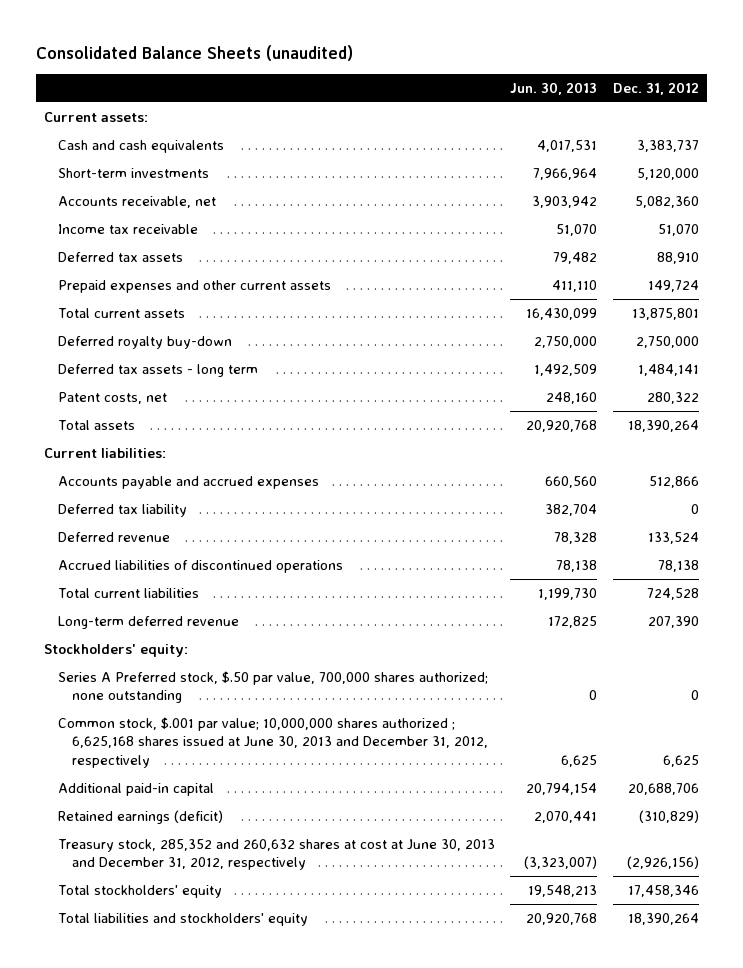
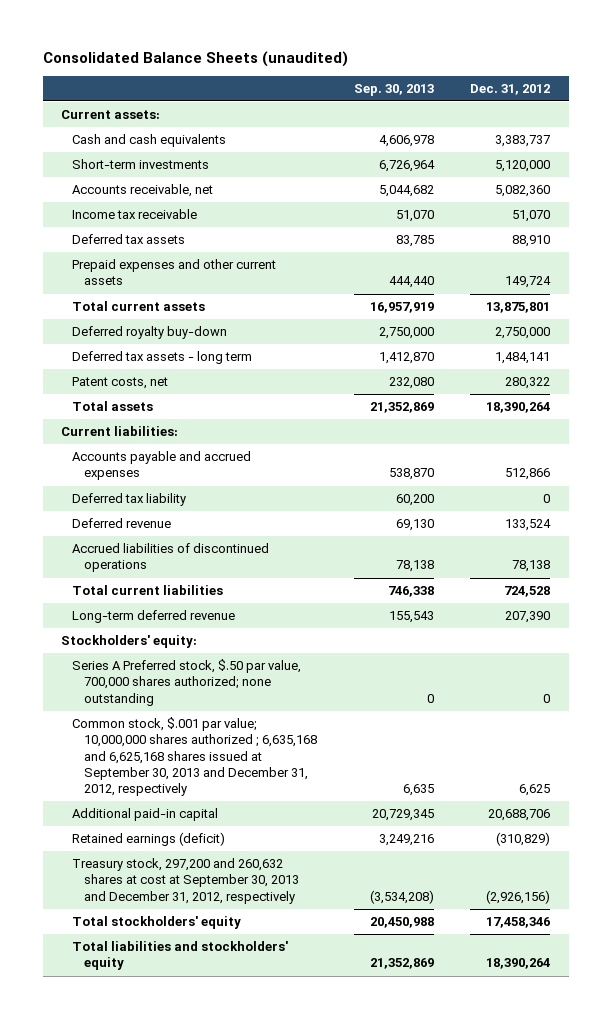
[510,81,598,95] Jun. 30, 2013 -> none
none -> [353,83,434,96] Sep. 30, 2013
[57,717,488,768] Common stock, $.001 par value; 10,000,000 shares authorized ; 6,625,168 shares issued at June 30, 2013 and December 31, 2012, respectively -> [72,717,317,796] Common stock, $.001 par value; 10,000,000 shares authorized ; 6,635,168 and 6,625,168 shares issued at September 30, 2013 and December 31, 2012, respectively
[57,839,495,871] Treasury stock, 285,352 and 260,632 shares at cost at June 30, 2013 and December 31, 2012, respectively -> [72,858,299,904] Treasury stock, 297,200 and 260,632 shares at cost at September 30, 2013 and December 31, 2012, respectively

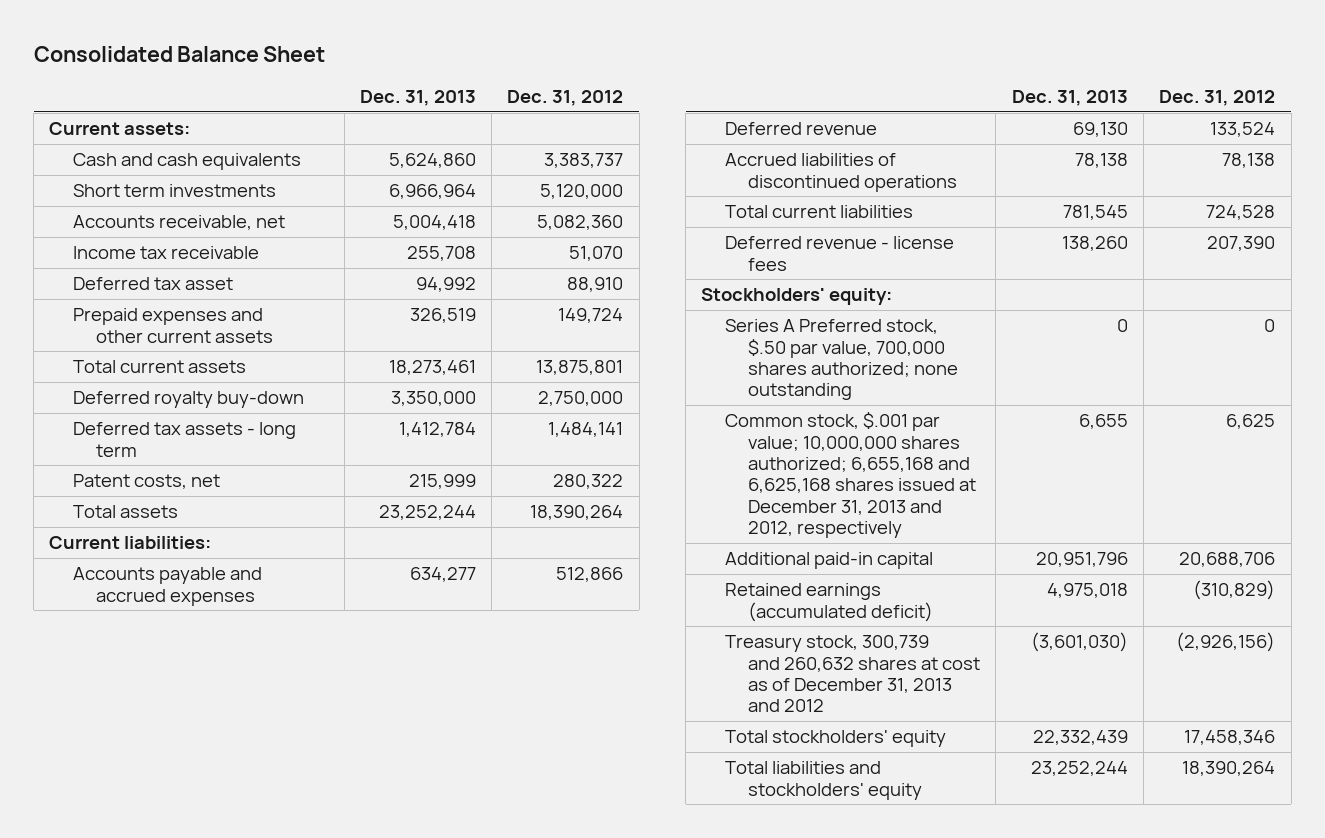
[42,50,348,67] Consolidated Balance Sheets (unaudited) -> [33,46,325,63] Consolidated Balance Sheet
[353,83,434,96] Sep. 30, 2013 -> none
none -> [359,90,476,107] Dec. 31, 2013
[72,159,210,170] Short-term investments -> [72,184,276,198] Short term investments
[72,234,186,245] Deferred tax assets -> [72,277,233,291] Deferred tax asset
[72,493,187,507] Deferred tax liability -> none
[72,610,236,624] Long-term deferred revenue -> [724,236,954,271] Deferred revenue - license fees
[72,717,317,796] Common stock, $.001 par value; 10,000,000 shares authorized ; 6,635,168 and 6,625,168 shares issued at September 30, 2013 and December 31, 2012, respectively -> [724,412,977,538] Common stock, $.001 par value; 10,000,000 shares authorized; 6,655,168 and 6,625,168 shares issued at December 31, 2013 and 2012, respectively
[72,832,226,847] Retained earnings (deficit) -> [724,583,934,622] Retained earnings (accumulated deficit)
[72,858,299,904] Treasury stock, 297,200 and 260,632 shares at cost at September 30, 2013 and December 31, 2012, respectively -> [724,635,981,713] Treasury stock, 300,739 and 260,632 shares at cost as of December 31, 2013 and 2012

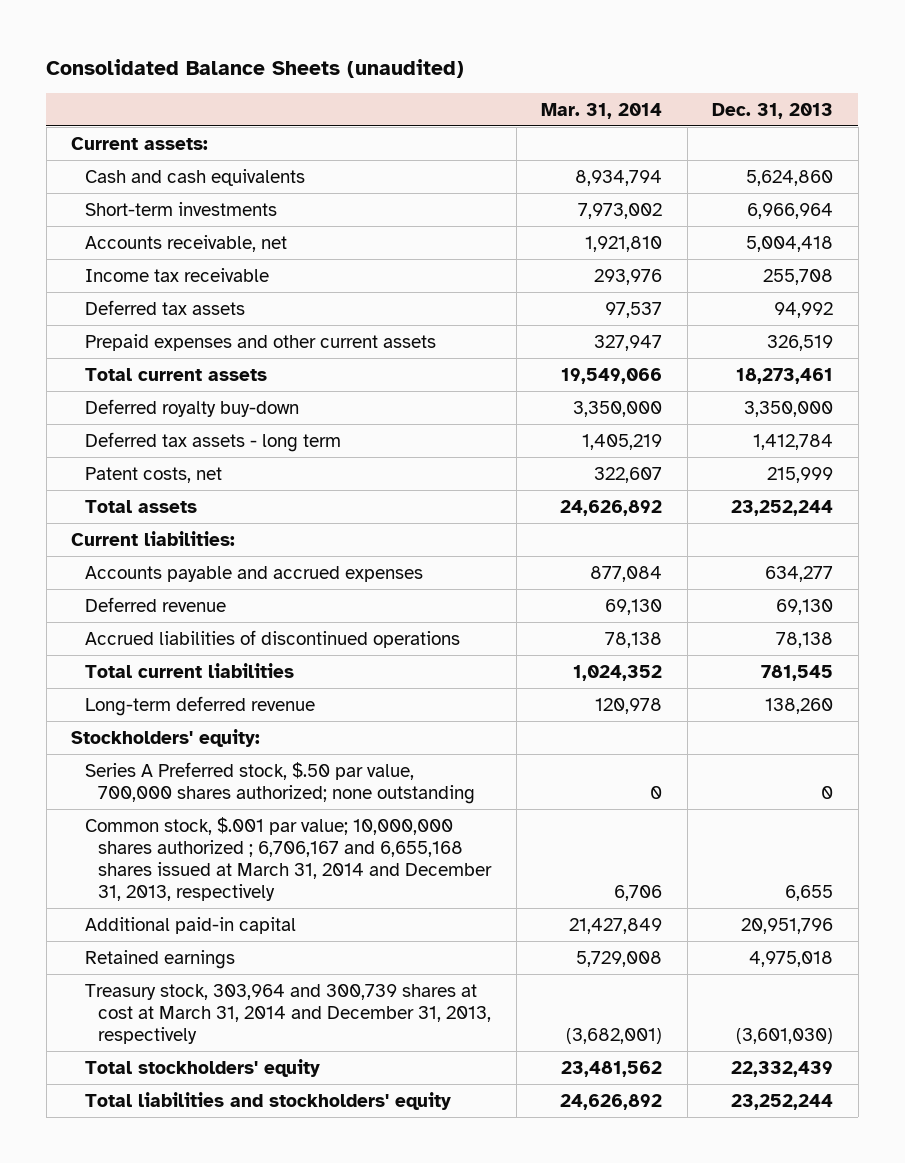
[33,46,325,63] Consolidated Balance Sheet -> [46,58,465,78] Consolidated Balance Sheets (unaudited)
[507,90,624,107] Dec. 31, 2012 -> none
none -> [541,102,663,119] Mar. 31, 2014
[72,184,276,198] Short term investments -> [84,201,277,216] Short-term investments
[72,277,233,291] Deferred tax asset -> [84,299,245,315] Deferred tax assets
[724,236,954,271] Deferred revenue - license fees -> [84,695,315,716] Long-term deferred revenue
[724,412,977,538] Common stock, $.001 par value; 10,000,000 shares authorized; 6,655,168 and 6,625,168 shares issued at December 31, 2013 and 2012, respectively -> [84,816,492,901] Common stock, $.001 par value; 10,000,000 shares authorized ; 6,706,167 and 6,655,168 shares issued at March 31, 2014 and December 31, 2013, respectively
[724,583,934,622] Retained earnings (accumulated deficit) -> [84,949,235,969] Retained earnings
[724,635,981,713] Treasury stock, 300,739 and 260,632 shares at cost as of December 31, 2013 and 2012 -> [84,983,491,1044] Treasury stock, 303,964 and 300,739 shares at cost at March 31, 2014 and December 31, 2013, respectively

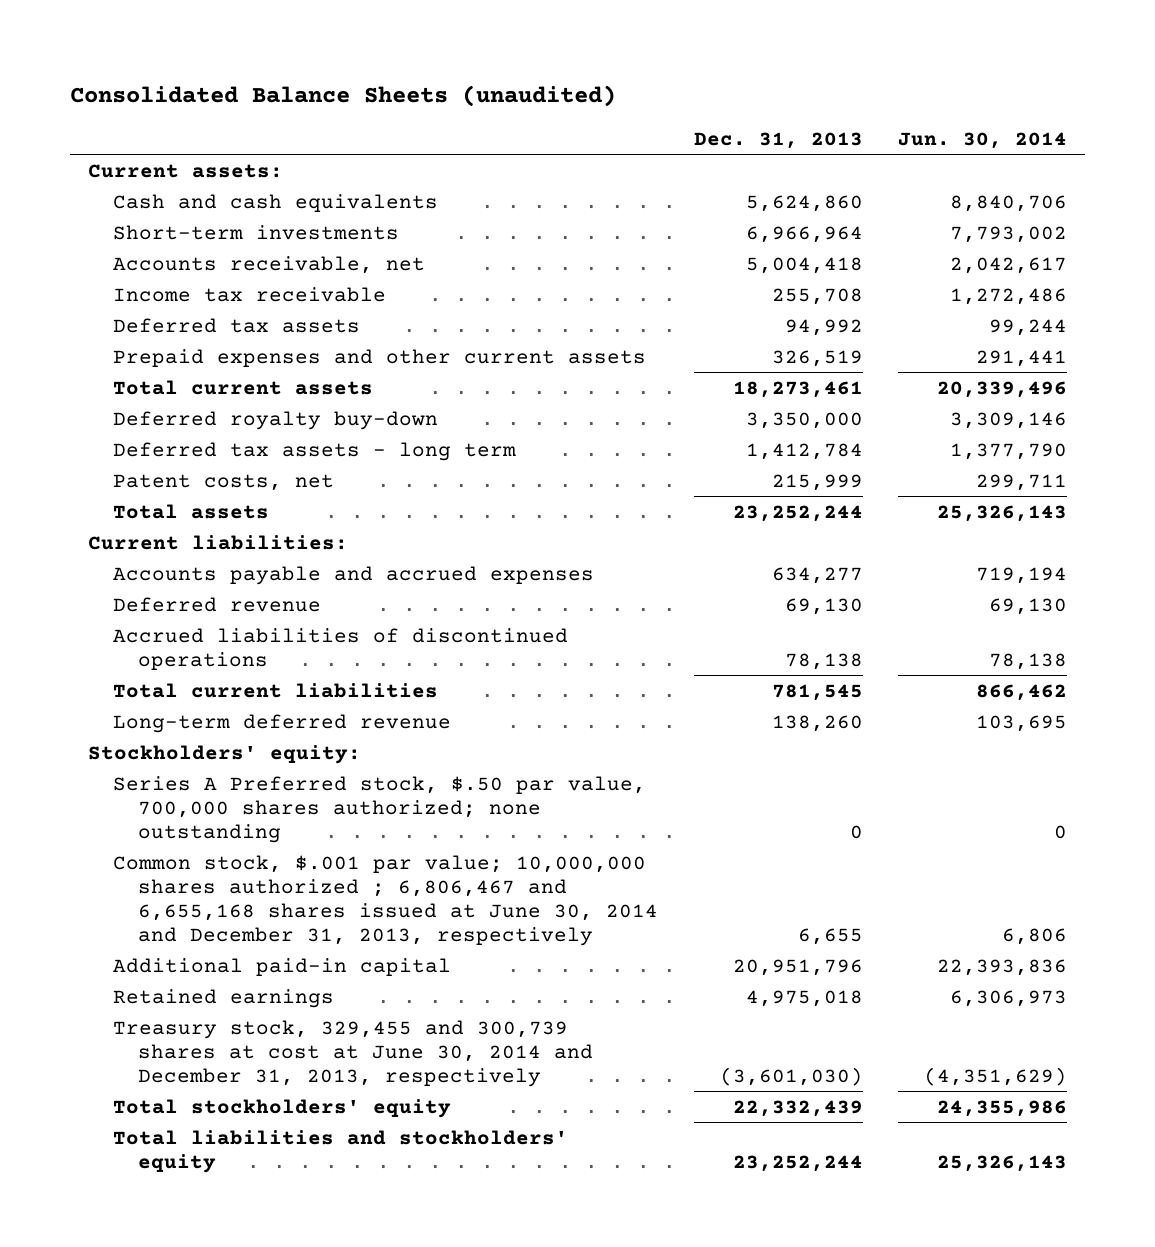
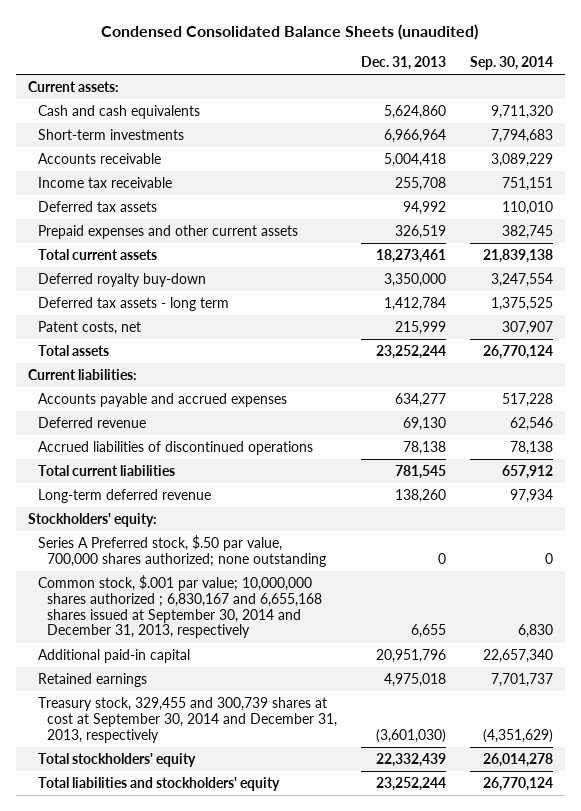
[69,85,616,108] Consolidated Balance Sheets (unaudited) -> [101,23,479,40] Condensed Consolidated Balance Sheets (unaudited)
[898,131,1068,149] Jun. 30, 2014 -> none
none -> [470,56,554,71] Sep. 30, 2014
[112,255,425,274] Accounts receivable, net -> [37,153,161,165] Accounts receivable
[112,854,658,946] Common stock, $.001 par value; 10,000,000 shares authorized ; 6,806,467 and 6,655,168 shares issued at June 30, 2014 and December 31, 2013, respectively -> [37,575,323,639] Common stock, $.001 par value; 10,000,000 shares authorized ; 6,830,167 and 6,655,168 shares issued at September 30, 2014 and December 31, 2013, respectively
[112,1019,593,1087] Treasury stock, 329,455 and 300,739 shares at cost at June 30, 2014 and December 31, 2013, respectively -> [37,697,338,743] Treasury stock, 329,455 and 300,739 shares at cost at September 30, 2014 and December 31, 2013, respectively

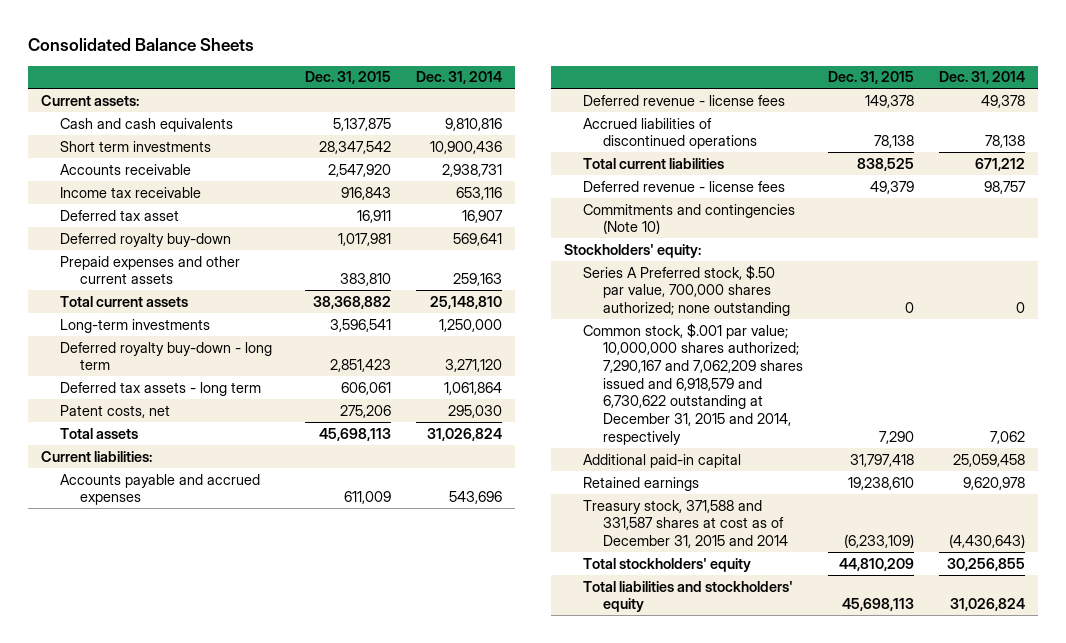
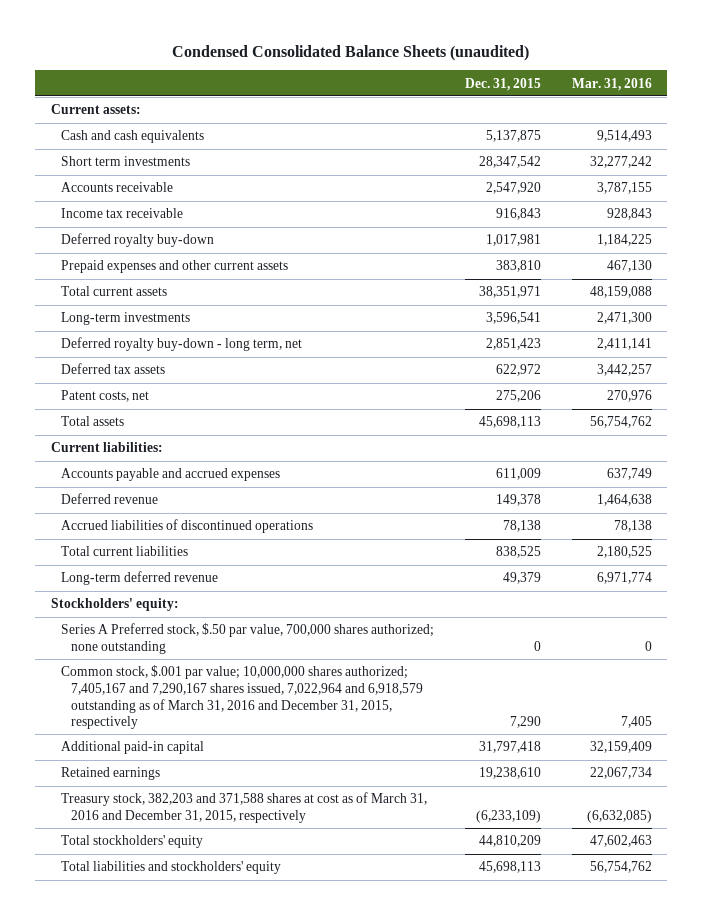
[28,37,255,51] Consolidated Balance Sheets -> [172,44,530,61] Condensed Consolidated Balance Sheets (unaudited)
[416,71,503,85] Dec. 31, 2014 -> none
none -> [571,77,652,91] Mar. 31, 2016
[60,209,180,221] Deferred tax asset -> none
[312,295,391,309] 38,368,882 -> [478,286,541,299] 38,351,971
[60,341,273,371] Deferred royalty buy-down - long term -> [60,337,302,352] Deferred royalty buy-down - long term, net
[60,381,262,396] Deferred tax assets - long term -> [60,363,165,375] Deferred tax assets
[340,381,391,395] 606,061 -> [495,364,541,377] 622,972
[583,94,786,106] Deferred revenue - license fees -> [60,493,158,505] Deferred revenue
[583,203,796,235] Commitments and contingencies (Note 10) -> none
[583,180,786,192] Deferred revenue - license fees -> [60,571,218,586] Long-term deferred revenue
[583,322,803,445] Common stock, $.001 par value; 10,000,000 shares authorized; 7,290,167 and 7,062,209 shares issued and 6,918,579 and 6,730,622 outstanding at December 31, 2015 and 2014, respectively -> [60,665,424,730] Common stock, $.001 par value; 10,000,000 shares authorized; 7,405,167 and 7,290,167 shares issued, 7,022,964 and 6,918,579 outstanding as of March 31, 2016 and December 31, 2015, respectively
[583,499,788,548] Treasury stock, 371,588 and 331,587 shares at cost as of December 31, 2015 and 2014 -> [60,792,427,823] Treasury stock, 382,203 and 371,588 shares at cost as of March 31, 2016 and December 31, 2015, respectively

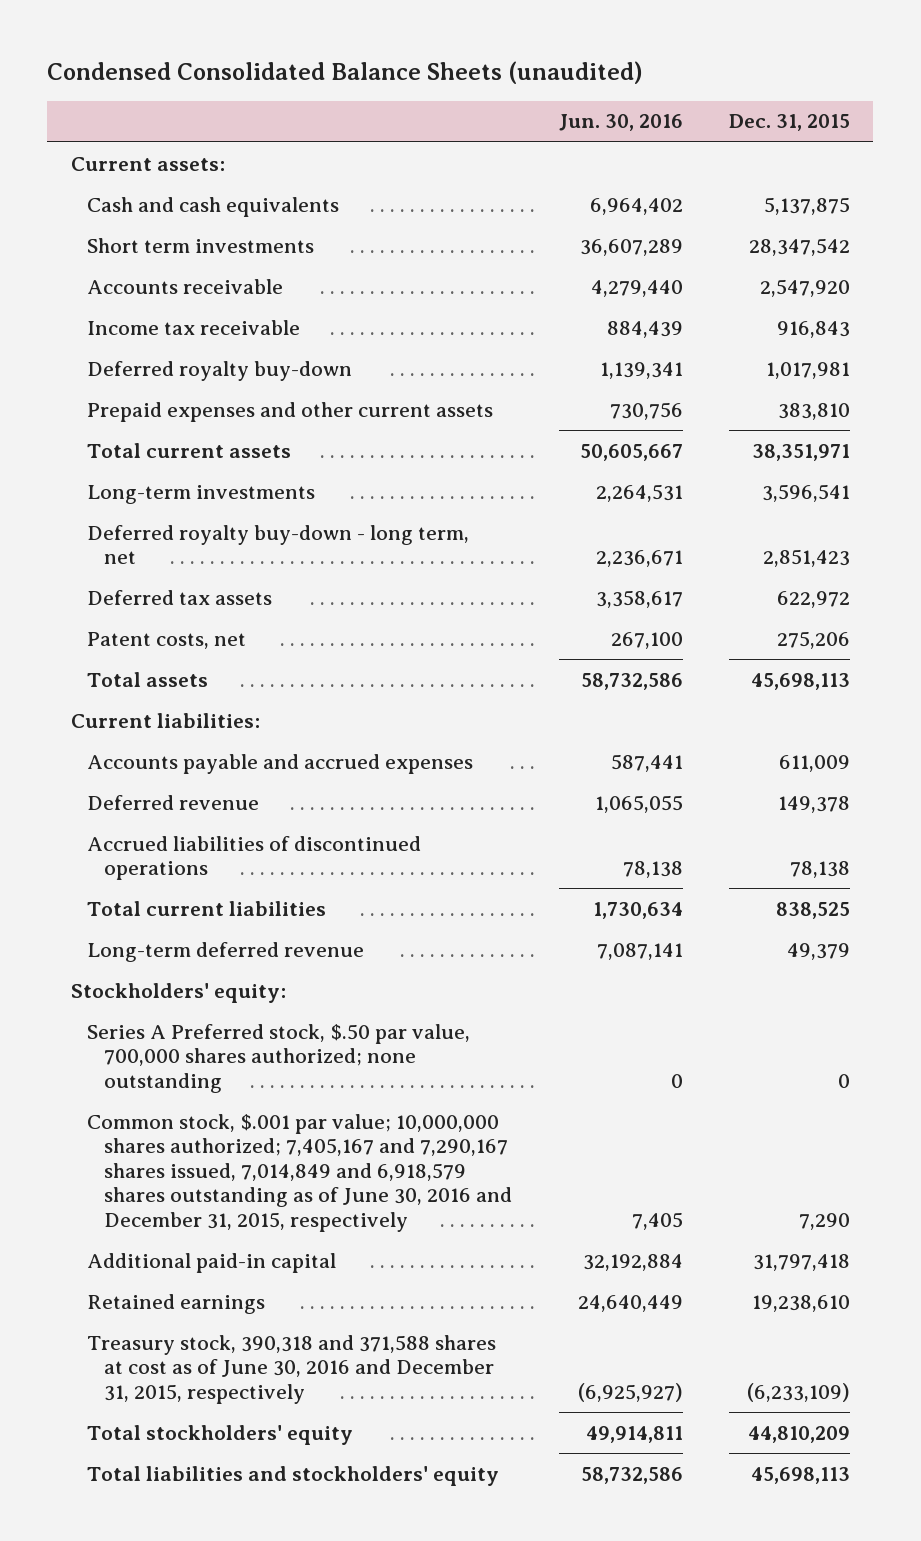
[571,77,652,91] Mar. 31, 2016 -> none
none -> [558,114,683,132] Jun. 30, 2016
[60,665,424,730] Common stock, $.001 par value; 10,000,000 shares authorized; 7,405,167 and 7,290,167 shares issued, 7,022,964 and 6,918,579 outstanding as of March 31, 2016 and December 31, 2015, respectively -> [87,1113,513,1232] Common stock, $.001 par value; 10,000,000 shares authorized; 7,405,167 and 7,290,167 shares issued, 7,014,849 and 6,918,579 shares outstanding as of June 30, 2016 and December 31, 2015, respectively
[60,792,427,823] Treasury stock, 382,203 and 371,588 shares at cost as of March 31, 2016 and December 31, 2015, respectively -> [87,1334,497,1404] Treasury stock, 390,318 and 371,588 shares at cost as of June 30, 2016 and December 31, 2015, respectively

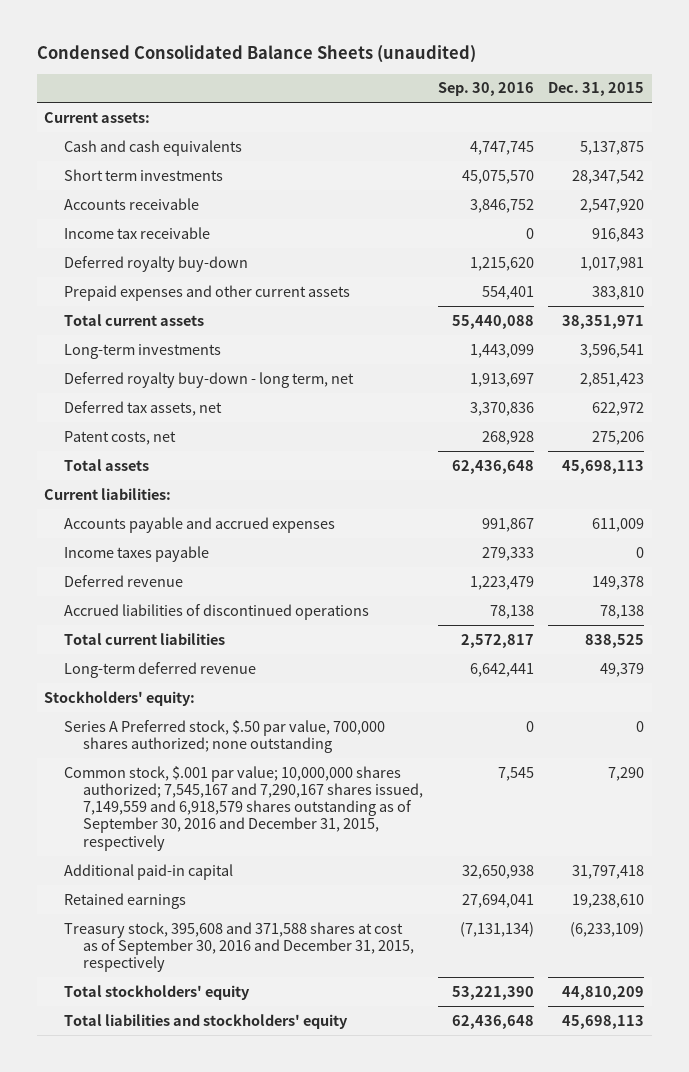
[558,114,683,132] Jun. 30, 2016 -> none
none -> [437,82,534,97] Sep. 30, 2016
[87,589,273,605] Deferred tax assets -> [63,400,222,416] Deferred tax assets, net
none -> [63,545,209,562] Income taxes payable
[87,1113,513,1232] Common stock, $.001 par value; 10,000,000 shares authorized; 7,405,167 and 7,290,167 shares issued, 7,014,849 and 6,918,579 shares outstanding as of June 30, 2016 and December 31, 2015, respectively -> [63,765,423,851] Common stock, $.001 par value; 10,000,000 shares authorized; 7,545,167 and 7,290,167 shares issued, 7,149,559 and 6,918,579 shares outstanding as of September 30, 2016 and December 31, 2015, respectively
[87,1334,497,1404] Treasury stock, 390,318 and 371,588 shares at cost as of June 30, 2016 and December 31, 2015, respectively -> [63,921,414,973] Treasury stock, 395,608 and 371,588 shares at cost as of September 30, 2016 and December 31, 2015, respectively

